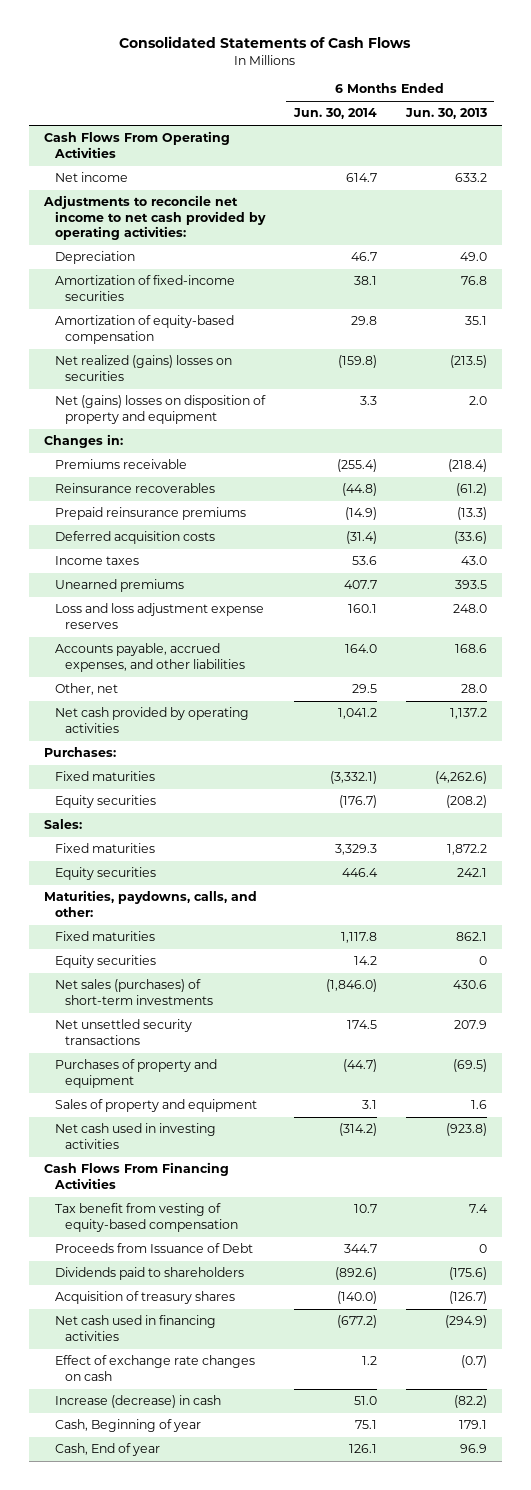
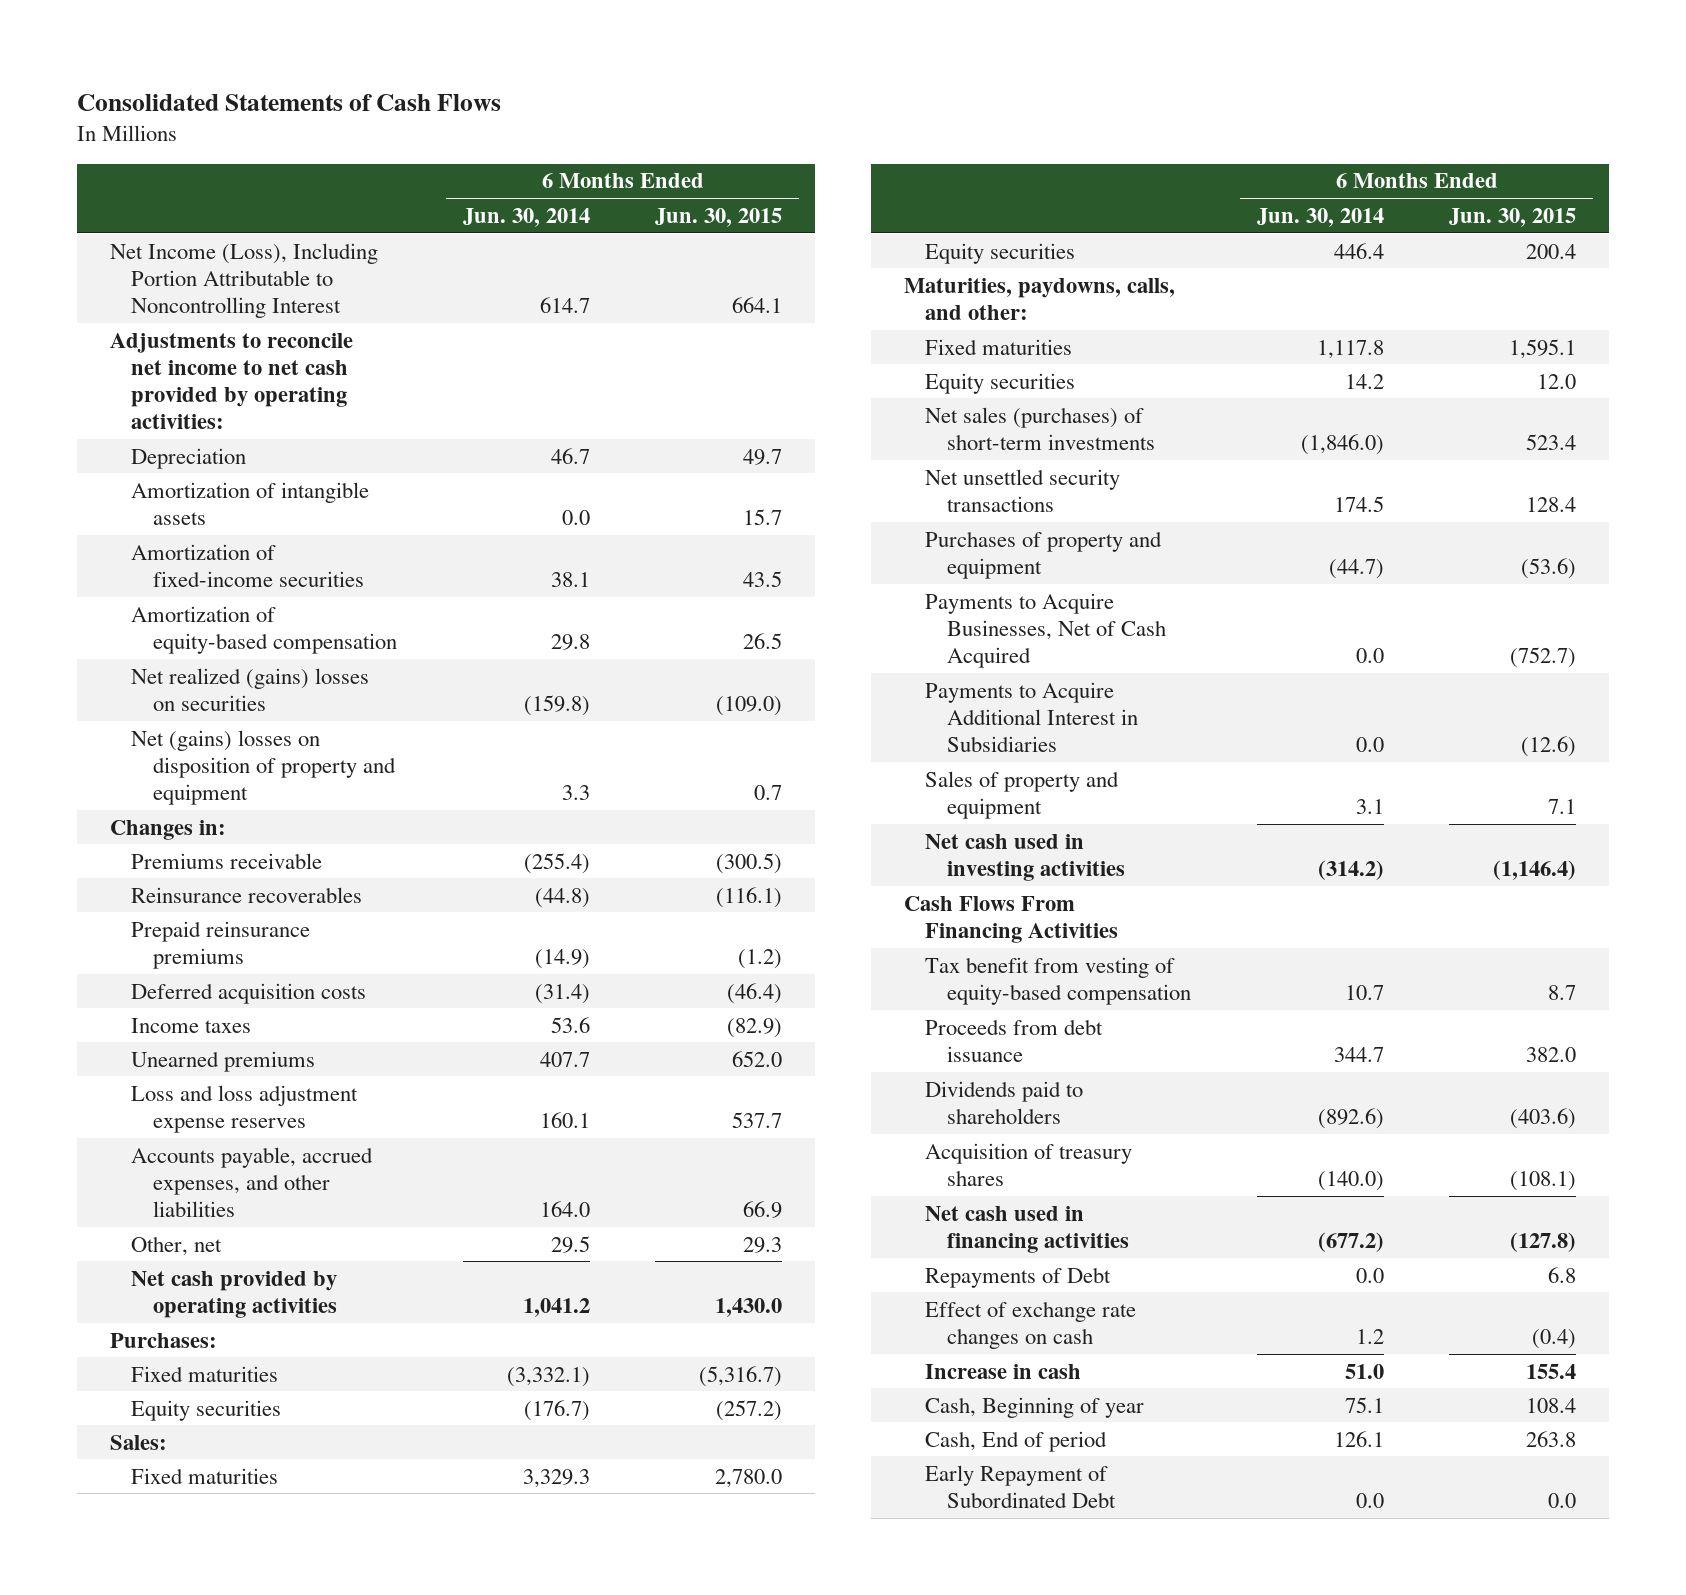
[404,108,487,120] Jun. 30, 2013 -> none
none -> [655,207,783,227] Jun. 30, 2015
[43,131,230,158] Cash Flows From Operating Activities -> none
[54,172,128,183] Net income -> [109,242,378,318] Net Income (Loss), Including Portion Attributable to Noncontrolling Interest
none -> [131,481,370,525] Amortization of intangible assets
none -> [925,592,1166,668] Payments to Acquire Businesses, Net of Cash Acquired
none -> [925,681,1138,752] Payments to Acquire Additional Interest in Subsidiaries
[54,1243,253,1254] Proceeds from Issuance of Debt -> [925,1018,1104,1062] Proceeds from debt issuance
none -> [925,1266,1112,1288] Repayments of Debt
[54,1395,221,1409] Increase (decrease) in cash -> [925,1363,1082,1379] Increase in cash
[54,1443,160,1457] Cash, End of year -> [925,1430,1108,1452] Cash, End of period
none -> [925,1464,1116,1508] Early Repayment of Subordinated Debt

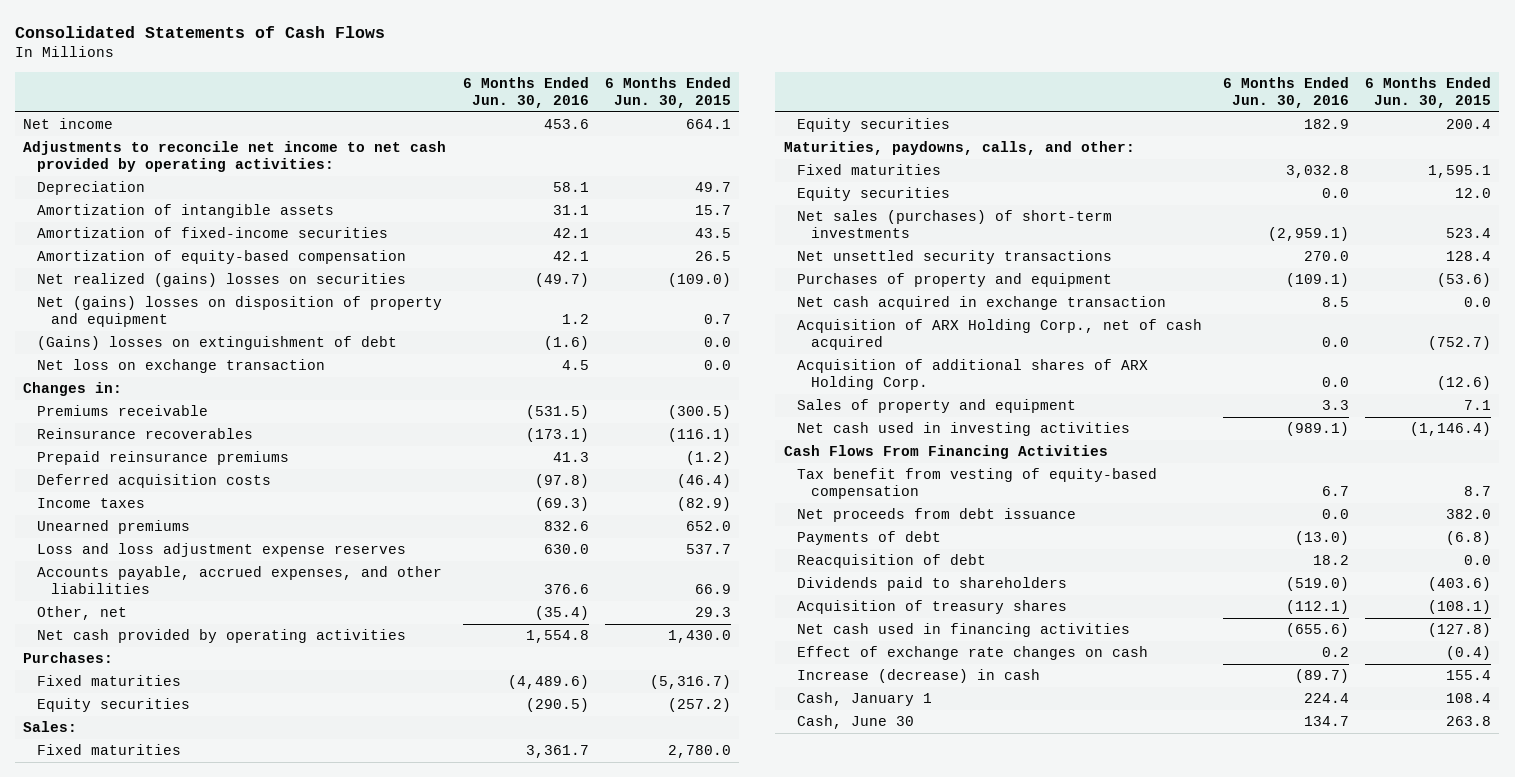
[462,207,590,227] Jun. 30, 2014 -> none
none -> [462,76,589,108] 6 Months Ended Jun. 30, 2016
[109,242,378,318] Net Income (Loss), Including Portion Attributable to Noncontrolling Interest -> [23,118,114,130] Net income
none -> [37,336,398,351] (Gains) losses on extinguishment of debt
none -> [37,359,326,374] Net loss on exchange transaction
none -> [797,296,1167,311] Net cash acquired in exchange transaction
[925,592,1166,668] Payments to Acquire Businesses, Net of Cash Acquired -> [797,319,1203,351] Acquisition of ARX Holding Corp., net of cash acquired
[925,681,1138,752] Payments to Acquire Additional Interest in Subsidiaries -> [797,359,1149,391] Acquisition of additional shares of ARX Holding Corp.
[925,1018,1104,1062] Proceeds from debt issuance -> [797,508,1077,523] Net proceeds from debt issuance
none -> [797,531,942,546] Payments of debt
none -> [797,554,987,569] Reacquisition of debt
[925,1266,1112,1288] Repayments of Debt -> none
[925,1464,1116,1508] Early Repayment of Subordinated Debt -> none
[925,1363,1082,1379] Increase in cash -> [797,669,1041,684] Increase (decrease) in cash
[925,1396,1145,1418] Cash, Beginning of year -> [797,692,933,707] Cash, January 1
[925,1430,1108,1452] Cash, End of period -> [797,715,915,730] Cash, June 30

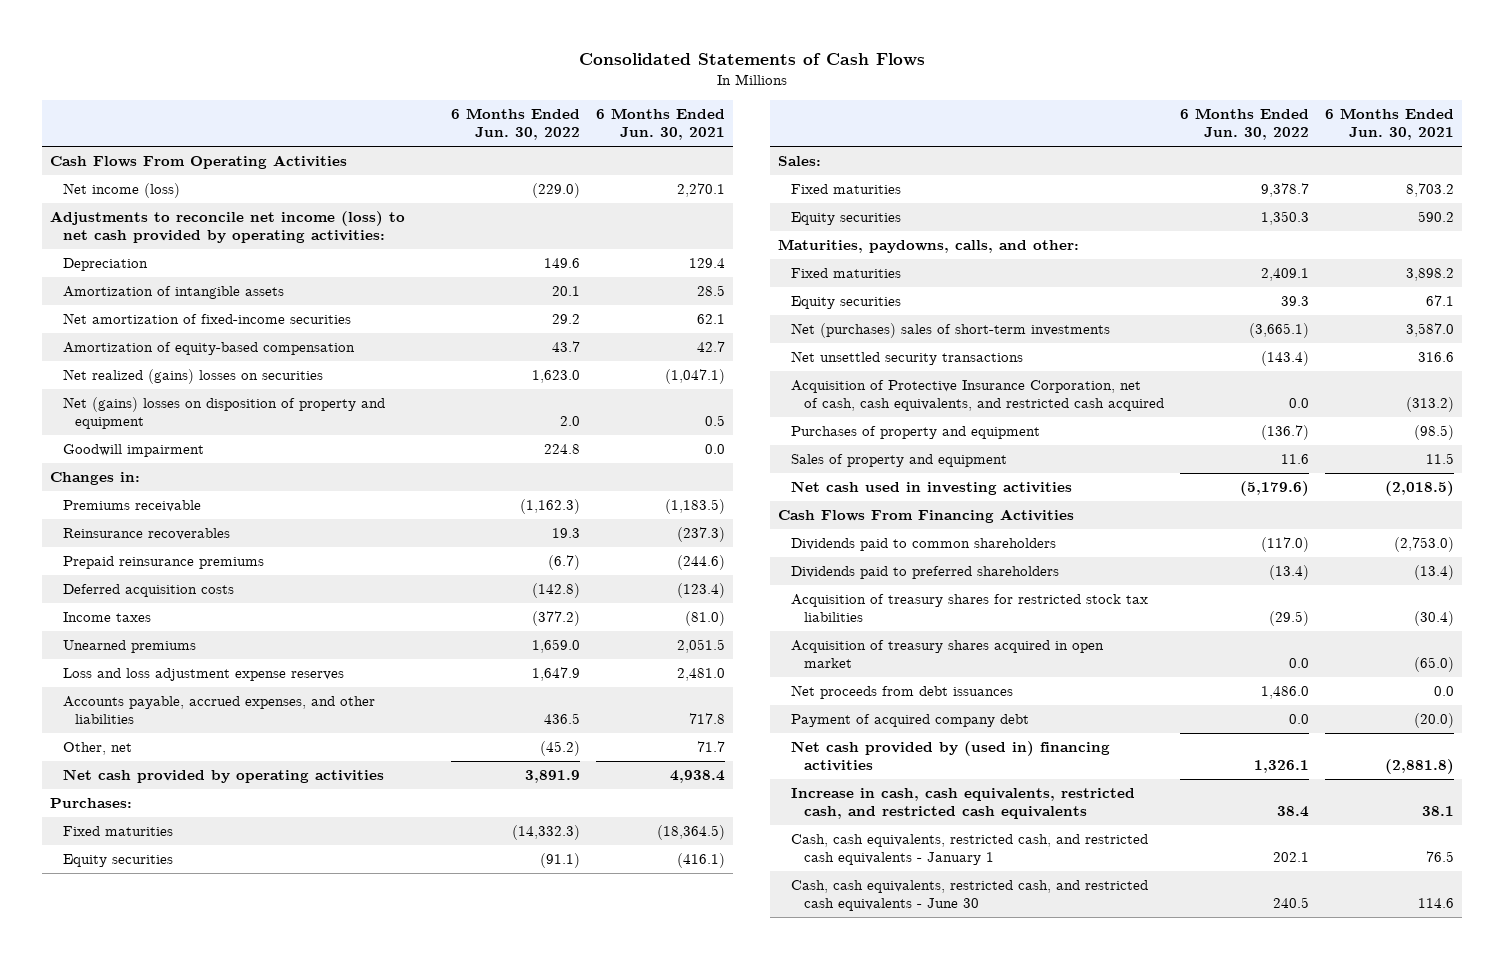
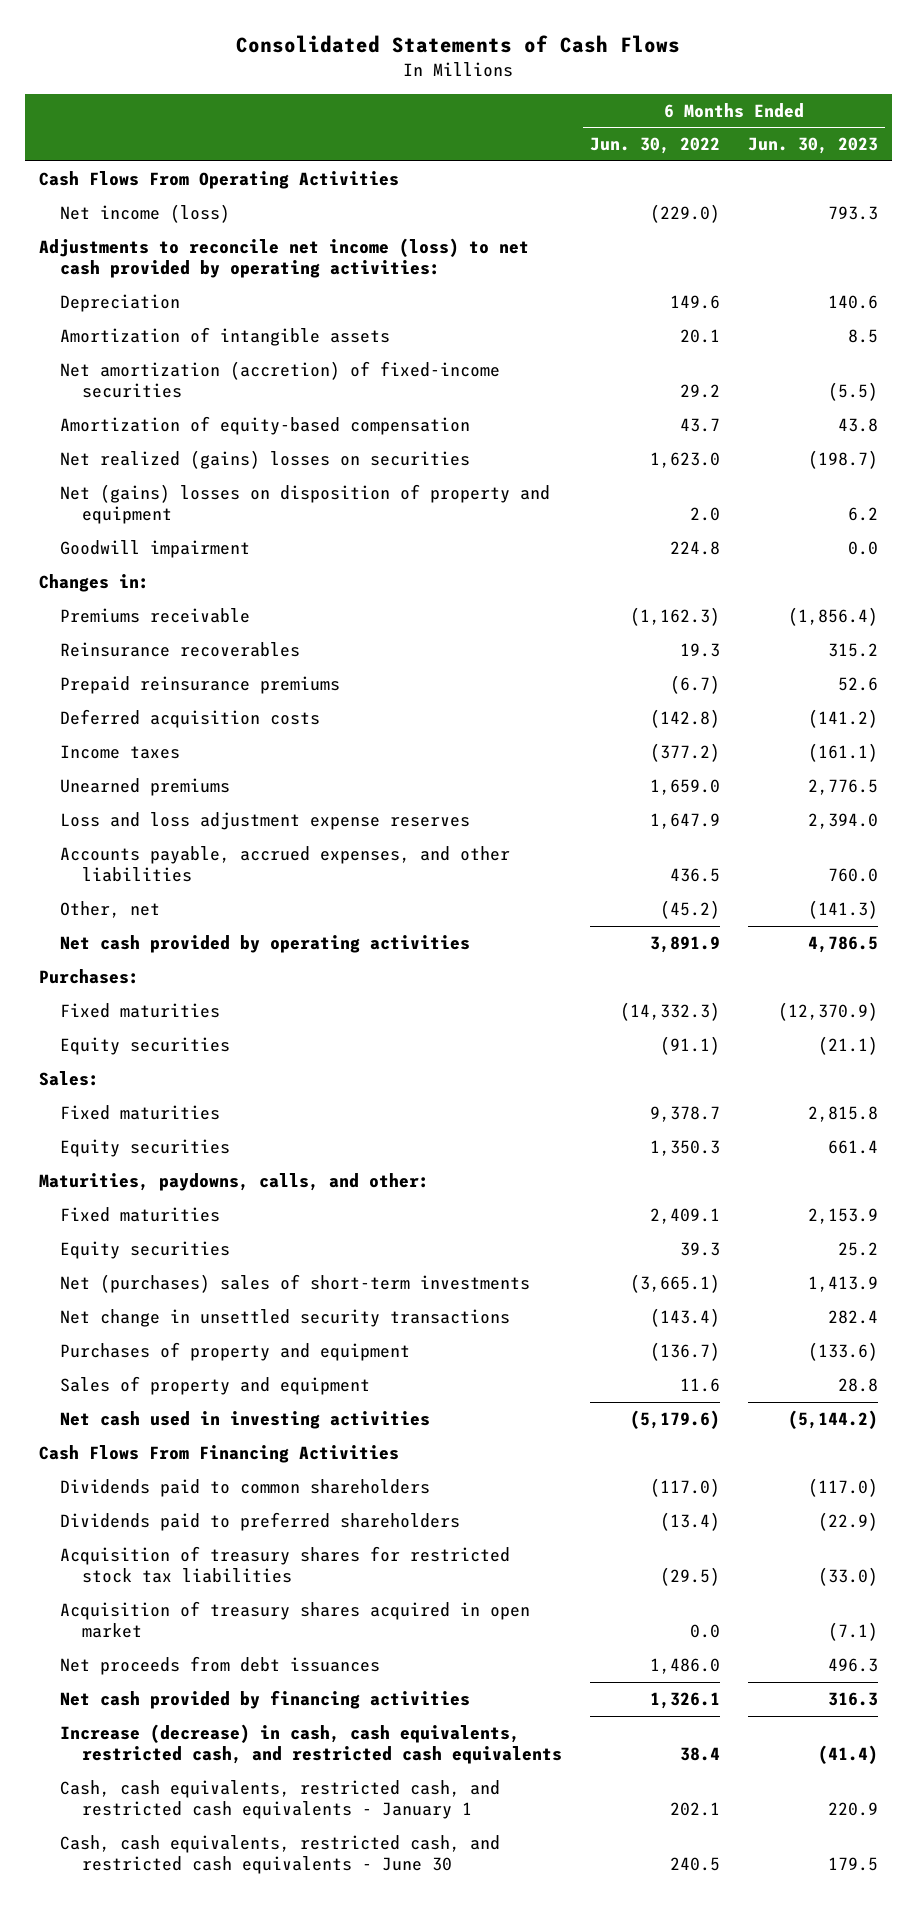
[596,108,726,141] 6 Months Ended Jun. 30, 2021 -> none
none -> [747,137,878,155] Jun. 30, 2023
[62,313,351,325] Net amortization of fixed-income securities -> [60,361,501,399] Net amortization (accretion) of fixed-income securities
[791,380,1164,412] Acquisition of Protective Insurance Corporation, net of cash, cash equivalents, and restricted cash acquired -> none
[791,351,1024,366] Net unsettled security transactions -> [60,1309,511,1328] Net change in unsettled security transactions
[791,714,1030,728] Payment of acquired company debt -> none
[791,741,1111,772] Net cash provided by (used in) financing activities -> [60,1690,471,1710] Net cash provided by financing activities
[791,788,1136,820] Increase in cash, cash equivalents, restricted cash, and restricted cash equivalents -> [60,1724,562,1765] Increase (decrease) in cash, cash equivalents, restricted cash, and restricted cash equivalents

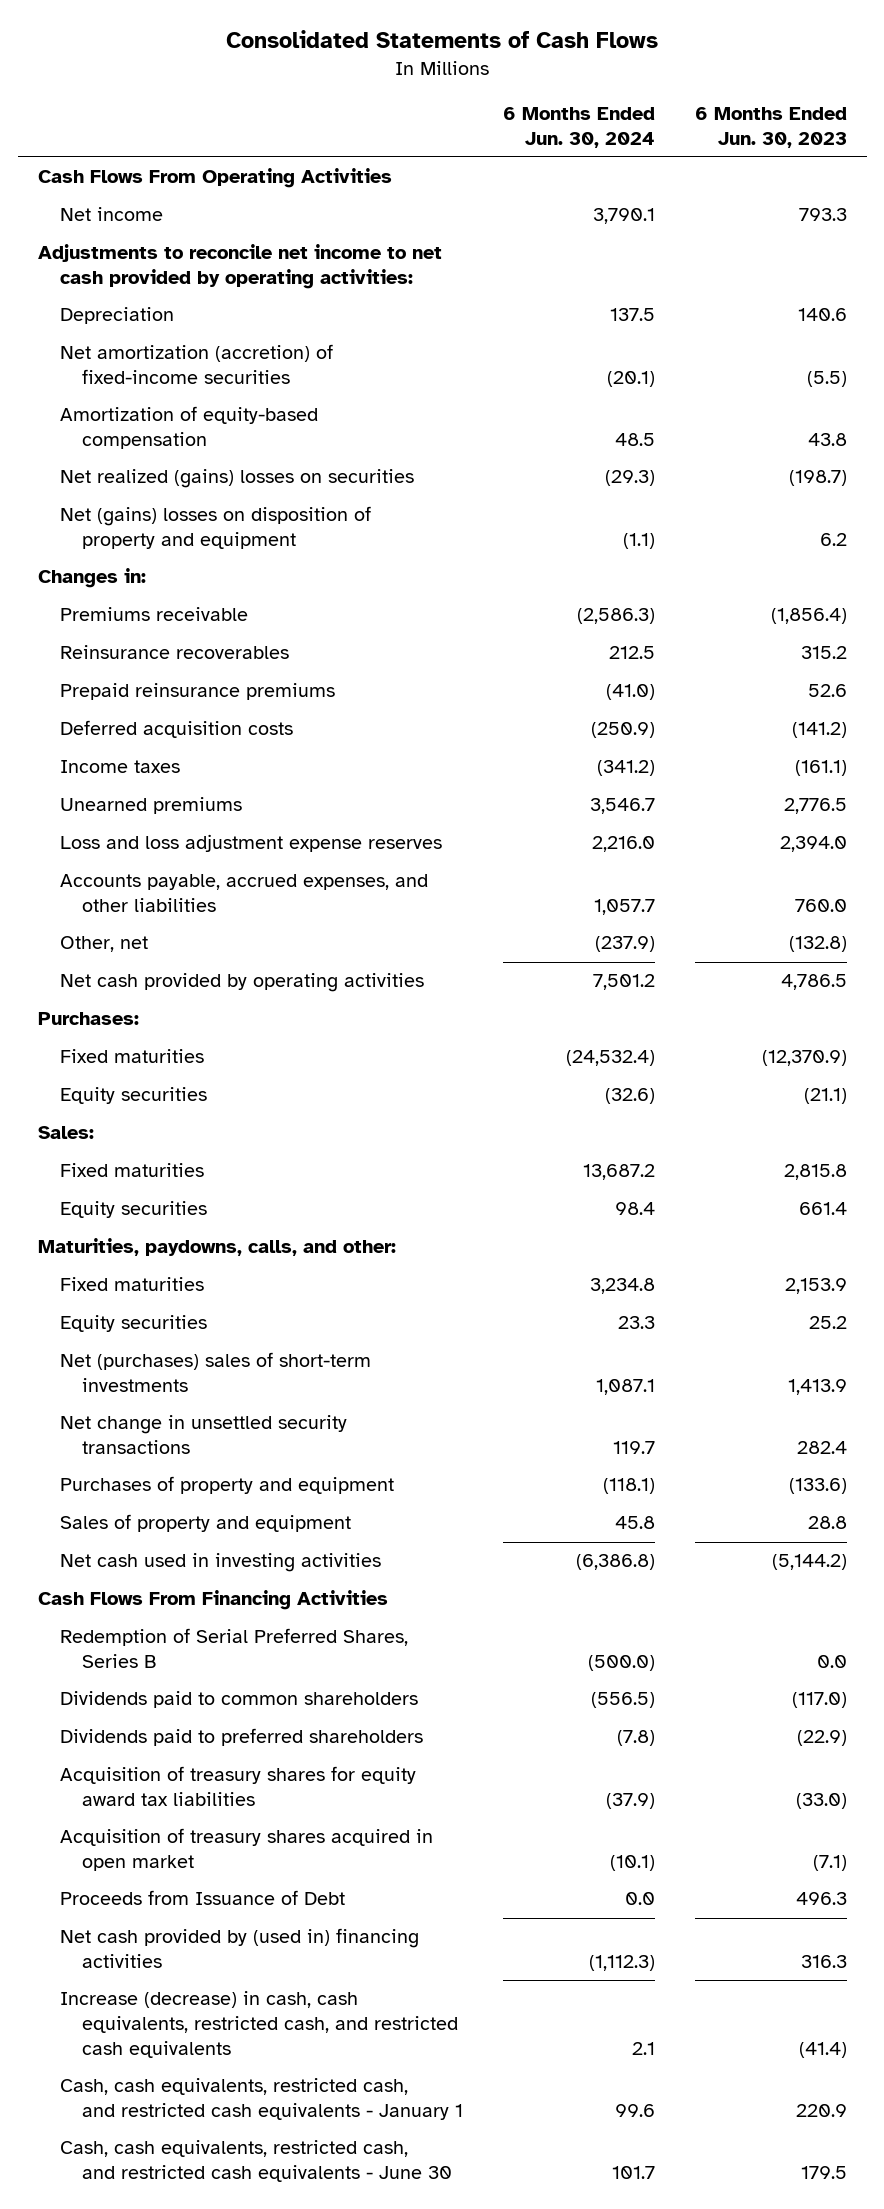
[589,137,720,155] Jun. 30, 2022 -> none
none -> [502,106,655,148] 6 Months Ended Jun. 30, 2024
[60,204,231,224] Net income (loss) -> [59,207,163,222] Net income
[38,238,529,279] Adjustments to reconcile net income (loss) to net cash provided by operating activities: -> [37,244,442,290] Adjustments to reconcile net income to net cash provided by operating activities:
[60,327,391,347] Amortization of intangible assets -> none
[60,540,251,559] Goodwill impairment -> none
[807,900,878,920] (141.3) -> [788,936,847,953] (132.8)
none -> [59,1628,408,1669] Redemption of Serial Preferred Shares, Series B
[60,1546,511,1584] Acquisition of treasury shares for restricted stock tax liabilities -> [59,1766,416,1807] Acquisition of treasury shares for equity award tax liabilities
[60,1656,381,1676] Net proceeds from debt issuances -> [59,1890,345,1906] Proceeds from Issuance of Debt
[60,1690,471,1710] Net cash provided by financing activities -> [59,1928,419,1969] Net cash provided by (used in) financing activities

